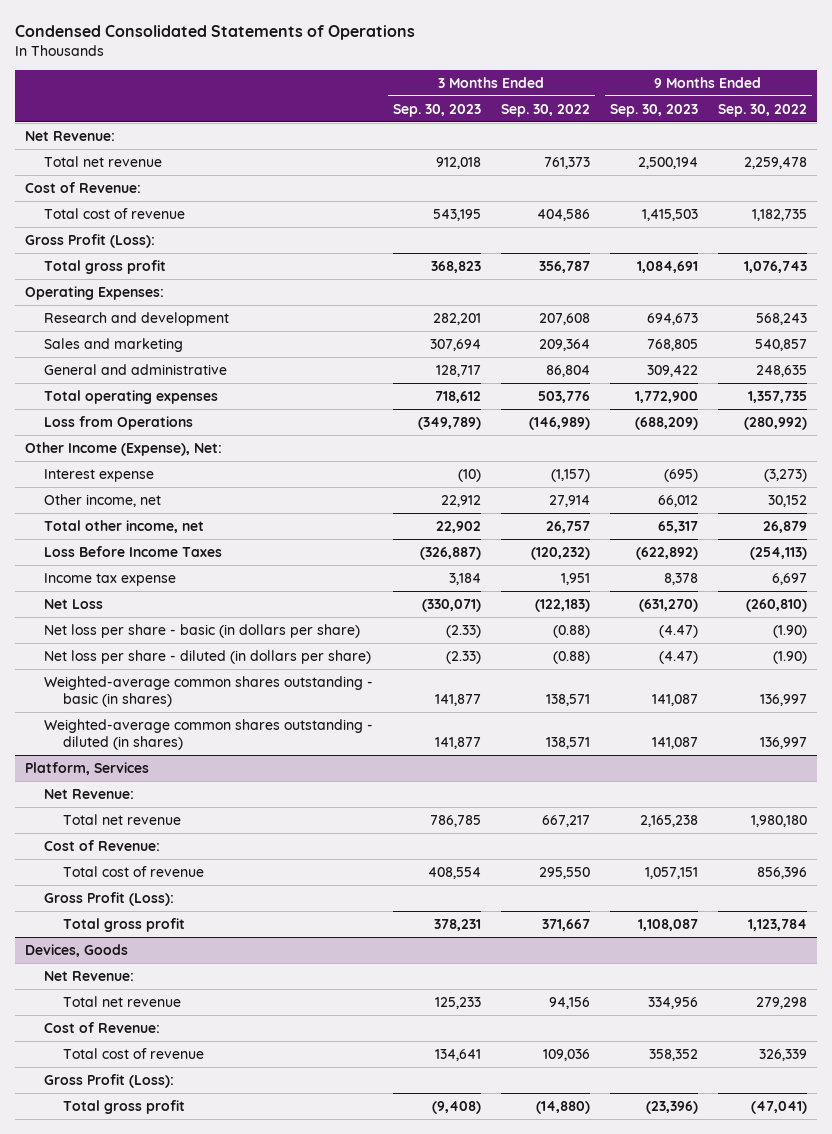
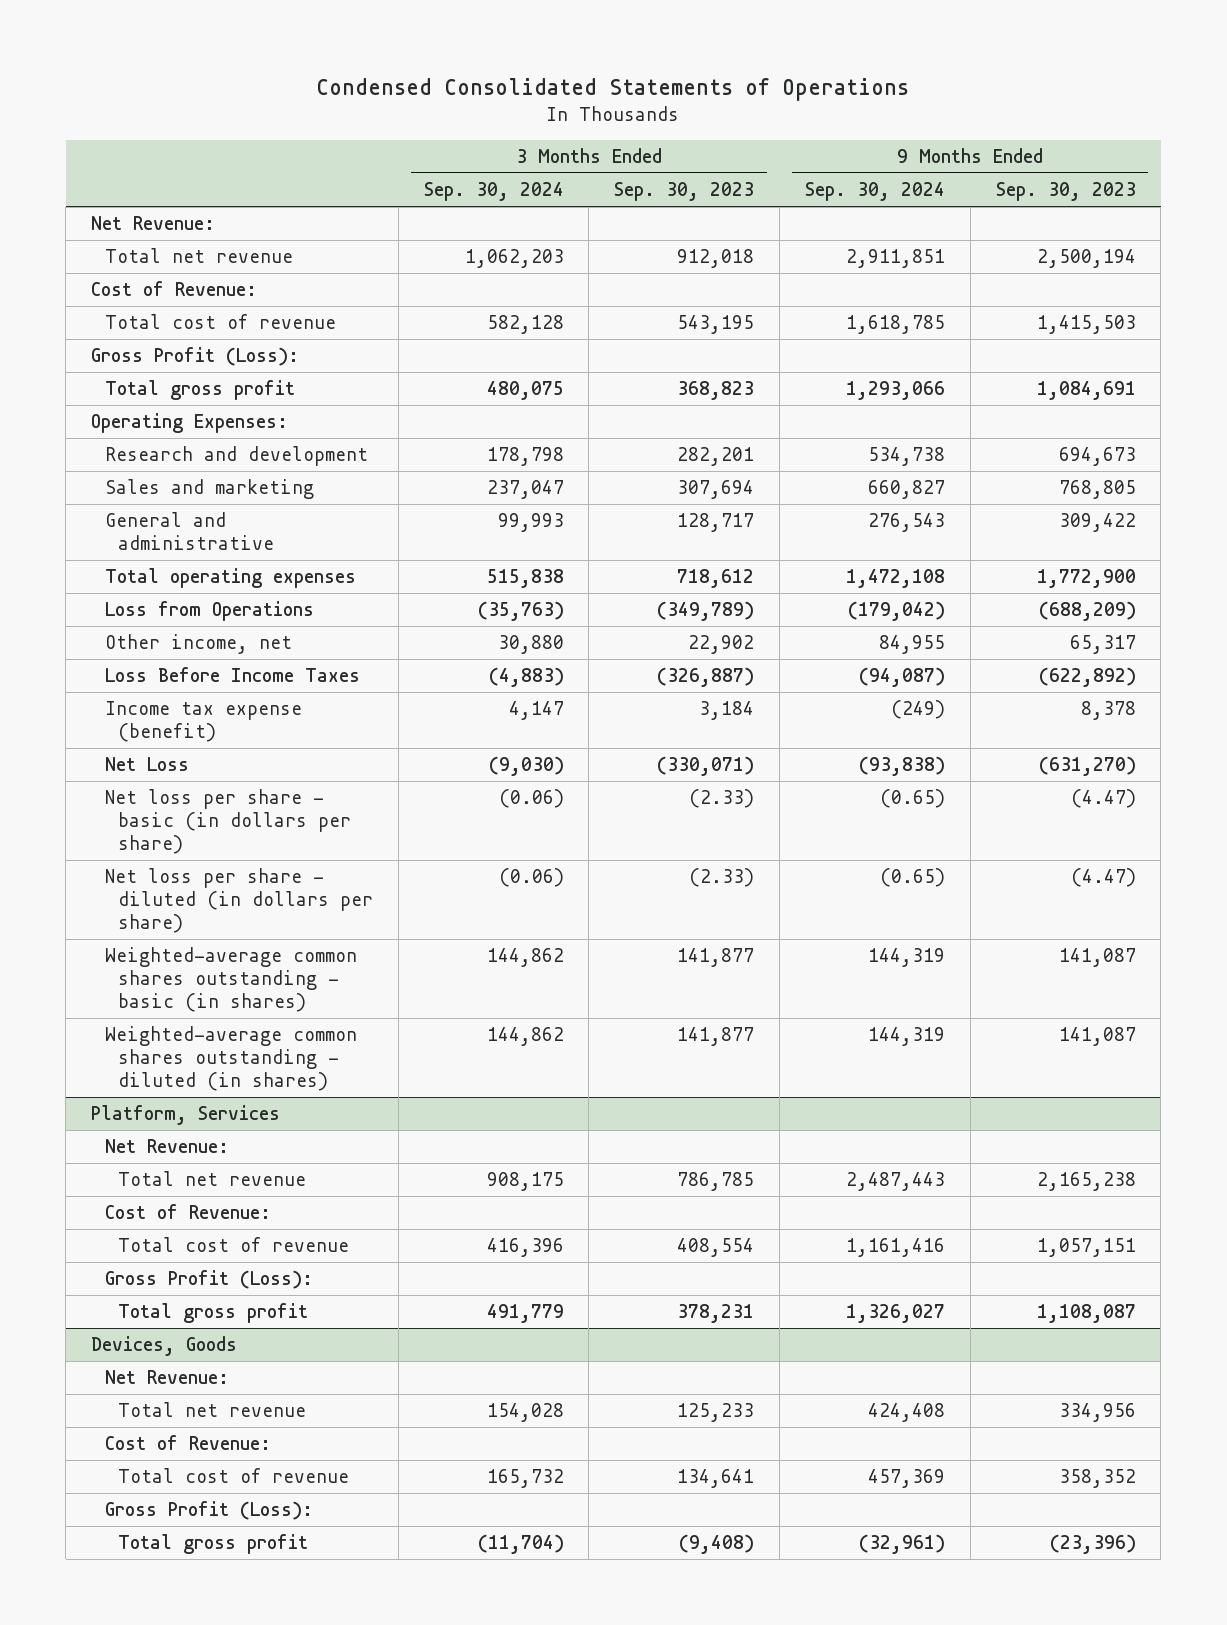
[500,103,590,117] Sep. 30, 2022 -> none
[717,103,807,117] Sep. 30, 2022 -> none
none -> [423,182,564,202] Sep. 30, 2024
none -> [804,182,945,202] Sep. 30, 2024
[25,442,223,457] Other Income (Expense), Net: -> none
[43,469,154,483] Interest expense -> none
[43,520,204,534] Total other income, net -> none
[440,495,481,508] 22,912 -> [688,635,755,655] 22,902
[657,495,698,508] 66,012 -> [1069,635,1136,655] 65,317
[43,573,176,587] Income tax expense -> [104,701,302,743] Income tax expense (benefit)

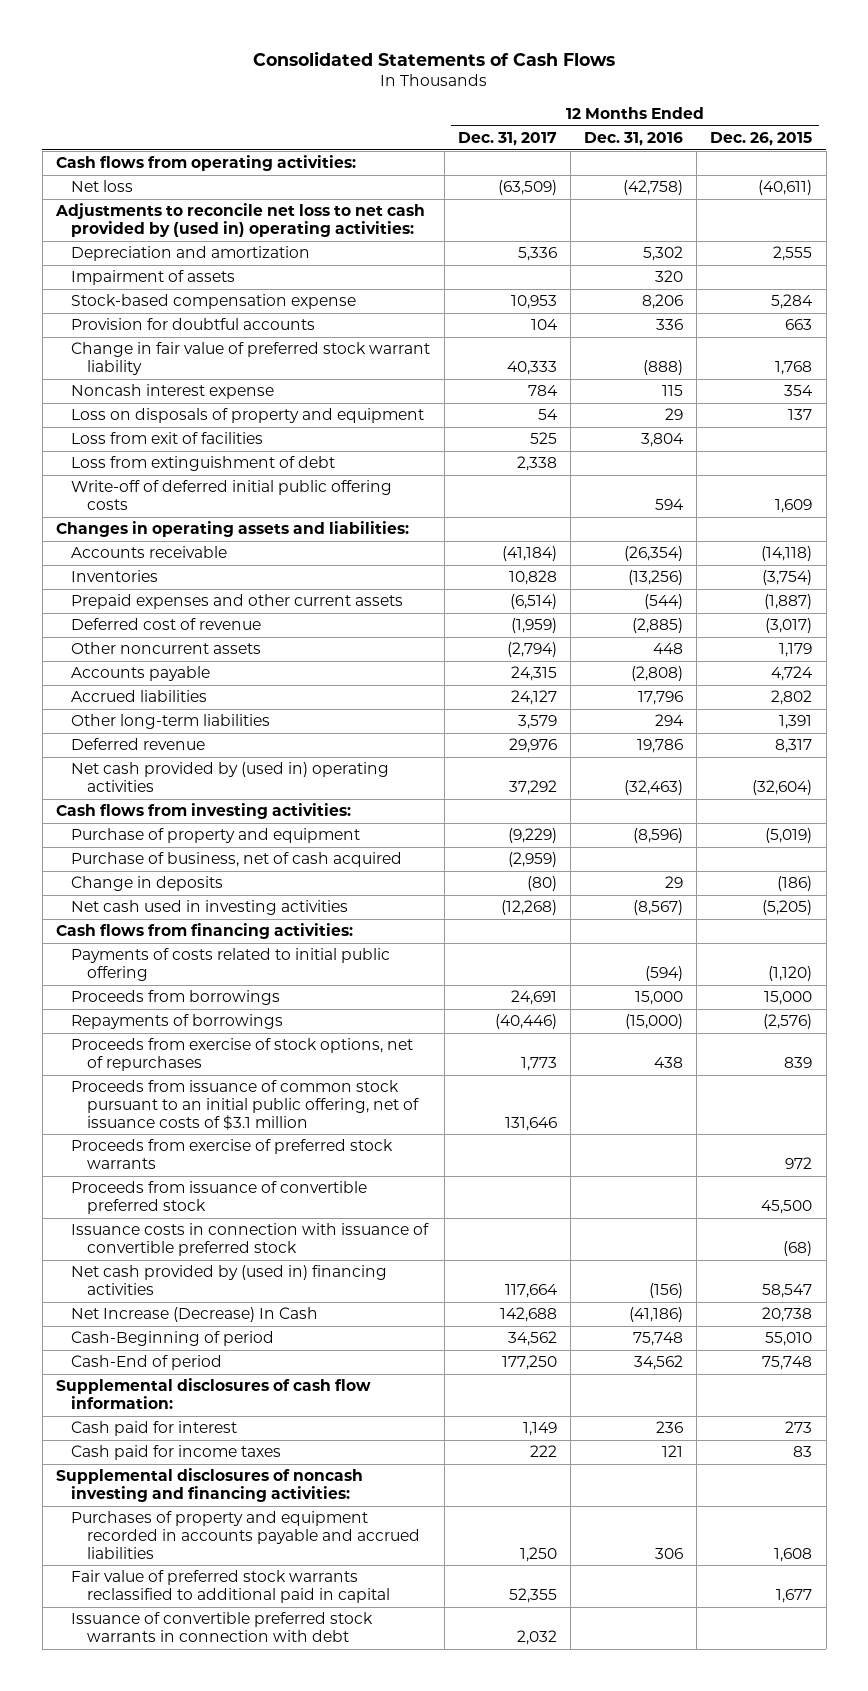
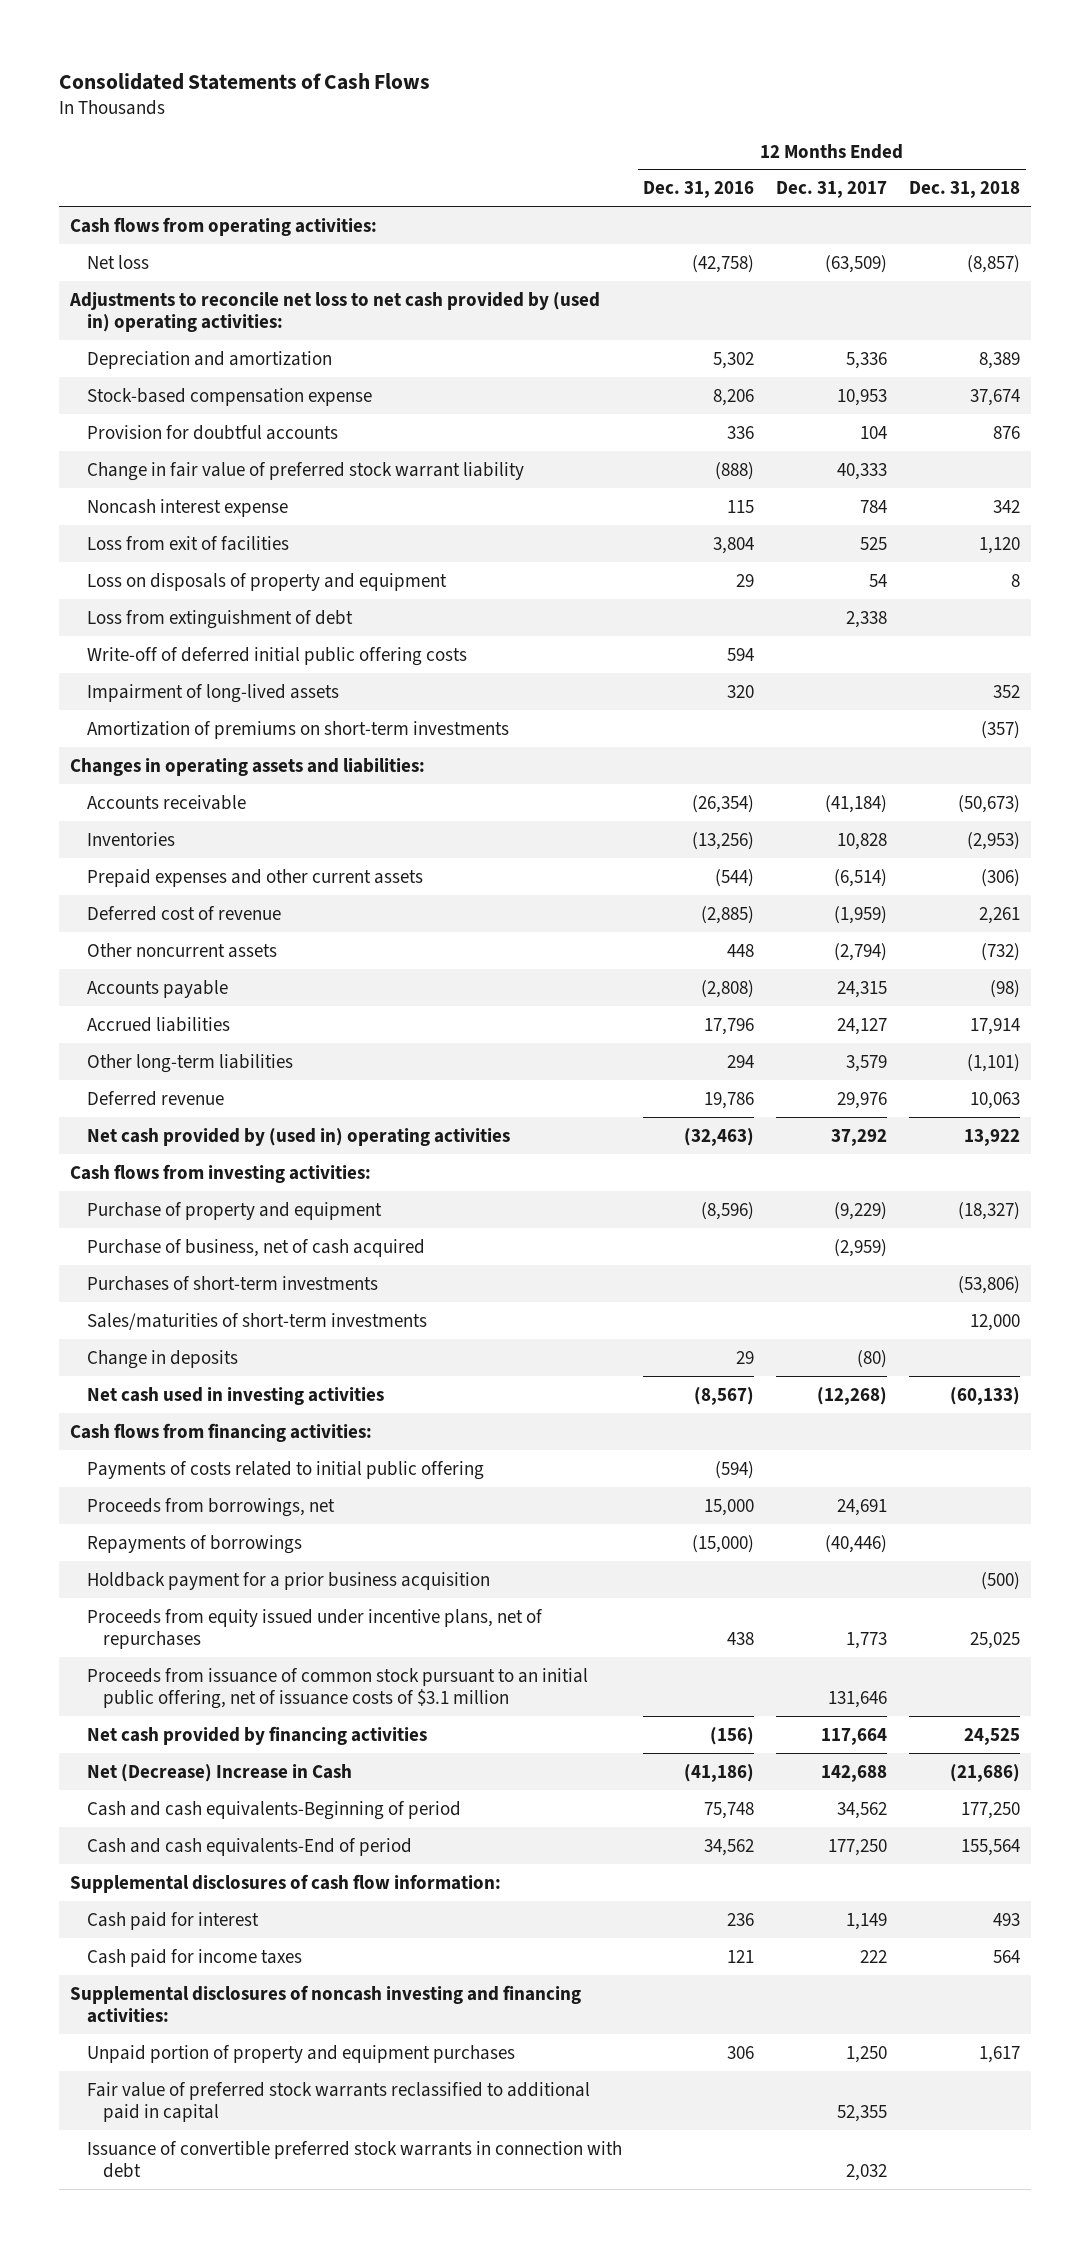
[710,132,813,147] Dec. 26, 2015 -> none
none -> [909,181,1021,199] Dec. 31, 2018
[71,270,236,286] Impairment of assets -> none
[71,408,425,424] Loss on disposals of property and equipment -> [86,572,447,591] Loss on disposals of property and equipment
none -> [86,683,339,703] Impairment of long-lived assets
none -> [86,720,509,739] Amortization of premiums on short-term investments
none -> [86,1275,378,1291] Purchases of short-term investments
none -> [86,1312,427,1330] Sales/maturities of short-term investments
[71,990,281,1006] Proceeds from borrowings -> [86,1497,335,1517] Proceeds from borrowings, net
none -> [86,1571,490,1590] Holdback payment for a prior business acquisition
[71,1038,414,1071] Proceeds from exercise of stock options, net of repurchases -> [86,1608,543,1650] Proceeds from equity issued under incentive plans, net of repurchases
[71,1139,394,1169] Proceeds from exercise of preferred stock warrants -> none
[71,1181,368,1214] Proceeds from issuance of convertible preferred stock -> none
[71,1223,430,1256] Issuance costs in connection with issuance of convertible preferred stock -> none
[71,1265,388,1295] Net cash provided by (used in) financing activities -> [86,1725,427,1745] Net cash provided by financing activities
[71,1307,319,1323] Net Increase (Decrease) In Cash -> [86,1763,352,1782] Net (Decrease) Increase in Cash
[71,1331,275,1347] Cash-Beginning of period -> [86,1800,461,1820] Cash and cash equivalents-Beginning of period
[71,1355,223,1371] Cash-End of period -> [86,1837,412,1856] Cash and cash equivalents-End of period
[71,1511,420,1559] Purchases of property and equipment recorded in accounts payable and accrued liabilities -> [86,2044,515,2063] Unpaid portion of property and equipment purchases

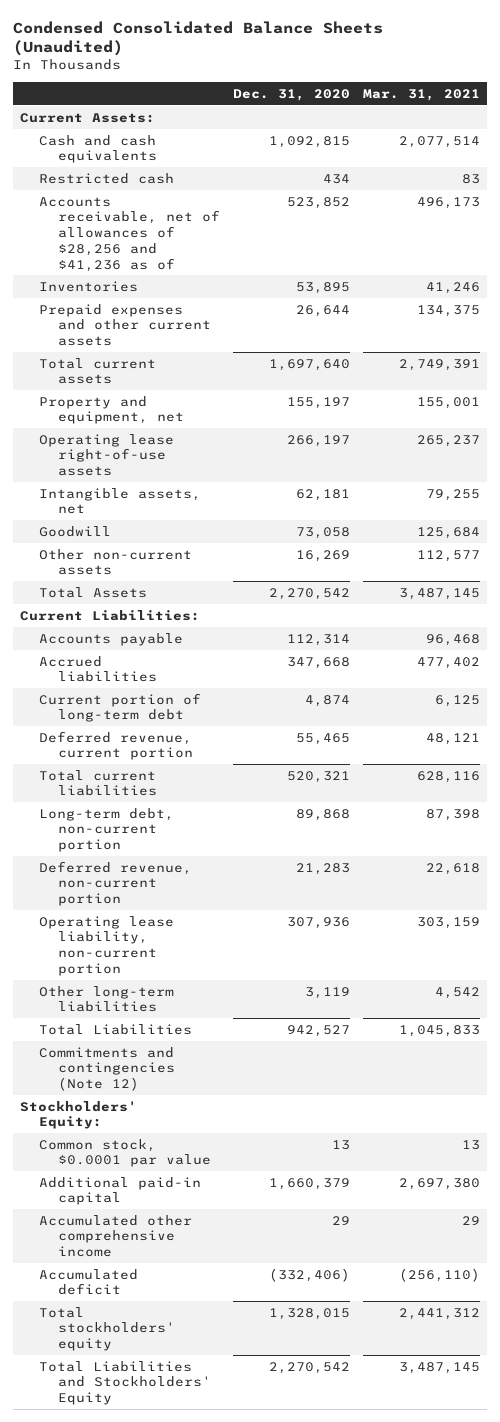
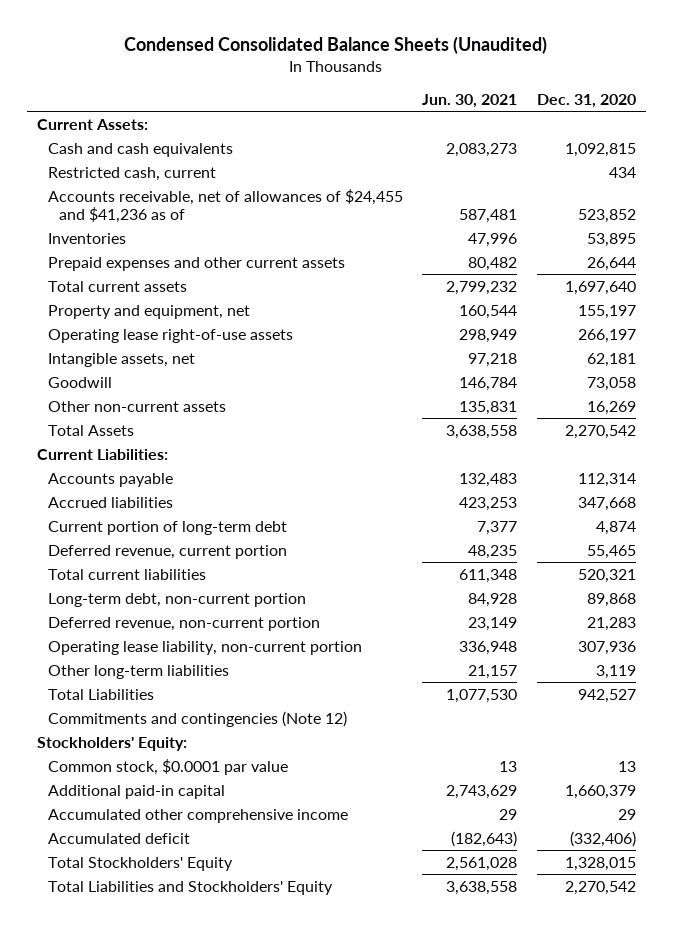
[363,88,481,101] Mar. 31, 2021 -> none
none -> [422,93,518,108] Jun. 30, 2021
[38,172,174,184] Restricted cash -> [47,166,216,181] Restricted cash, current
[38,196,221,272] Accounts receivable, net of allowances of $28,256 and $41,236 as of -> [47,188,403,223] Accounts receivable, net of allowances of $24,455 and $41,236 as of
[38,1306,176,1352] Total stockholders' equity -> [47,856,233,871] Total Stockholders' Equity

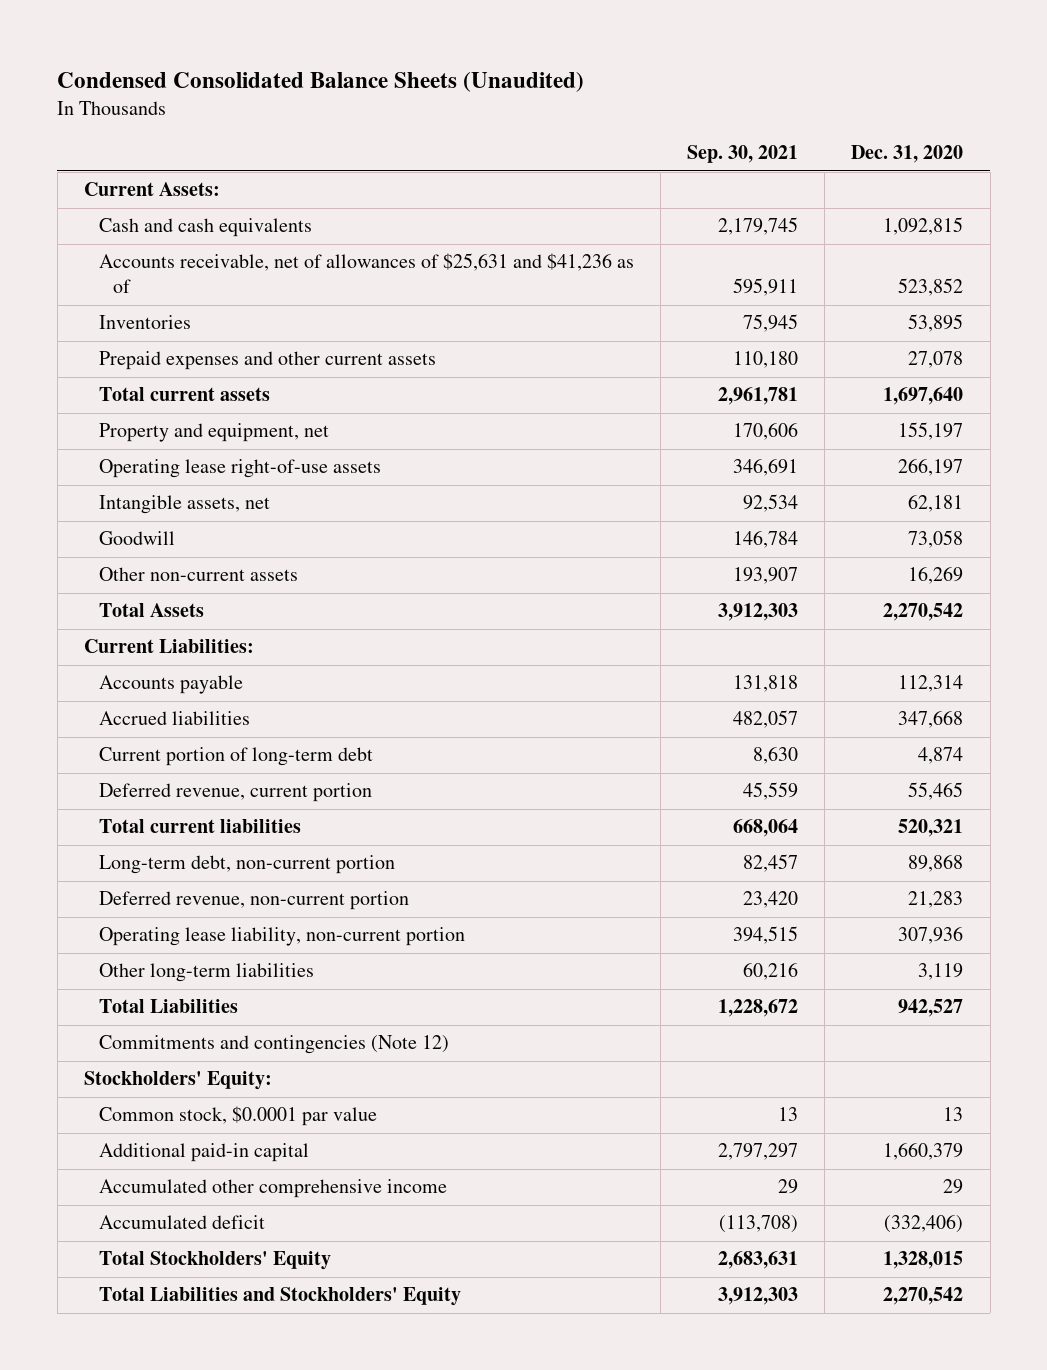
[422,93,518,108] Jun. 30, 2021 -> none
none -> [687,145,799,164] Sep. 30, 2021
[47,166,216,181] Restricted cash, current -> none
[47,188,403,223] Accounts receivable, net of allowances of $24,455 and $41,236 as of -> [98,253,634,294] Accounts receivable, net of allowances of $25,631 and $41,236 as of
[587,256,637,271] 26,644 -> [908,351,964,369] 27,078

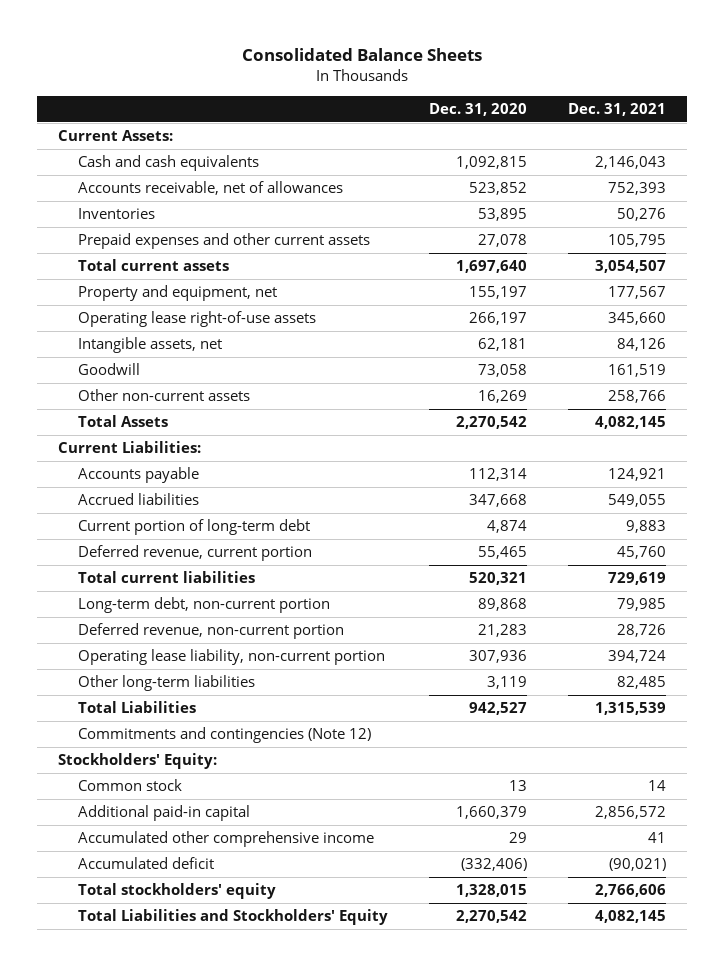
[57,72,585,93] Condensed Consolidated Balance Sheets (Unaudited) -> [242,47,483,61] Consolidated Balance Sheets
[687,145,799,164] Sep. 30, 2021 -> none
none -> [568,103,667,117] Dec. 31, 2021
[98,253,634,294] Accounts receivable, net of allowances of $25,631 and $41,236 as of -> [77,181,343,196] Accounts receivable, net of allowances
[98,1106,377,1127] Common stock, $0.0001 par value -> [77,779,182,792] Common stock
[98,1251,331,1271] Total Stockholders' Equity -> [77,883,276,900] Total stockholders' equity

